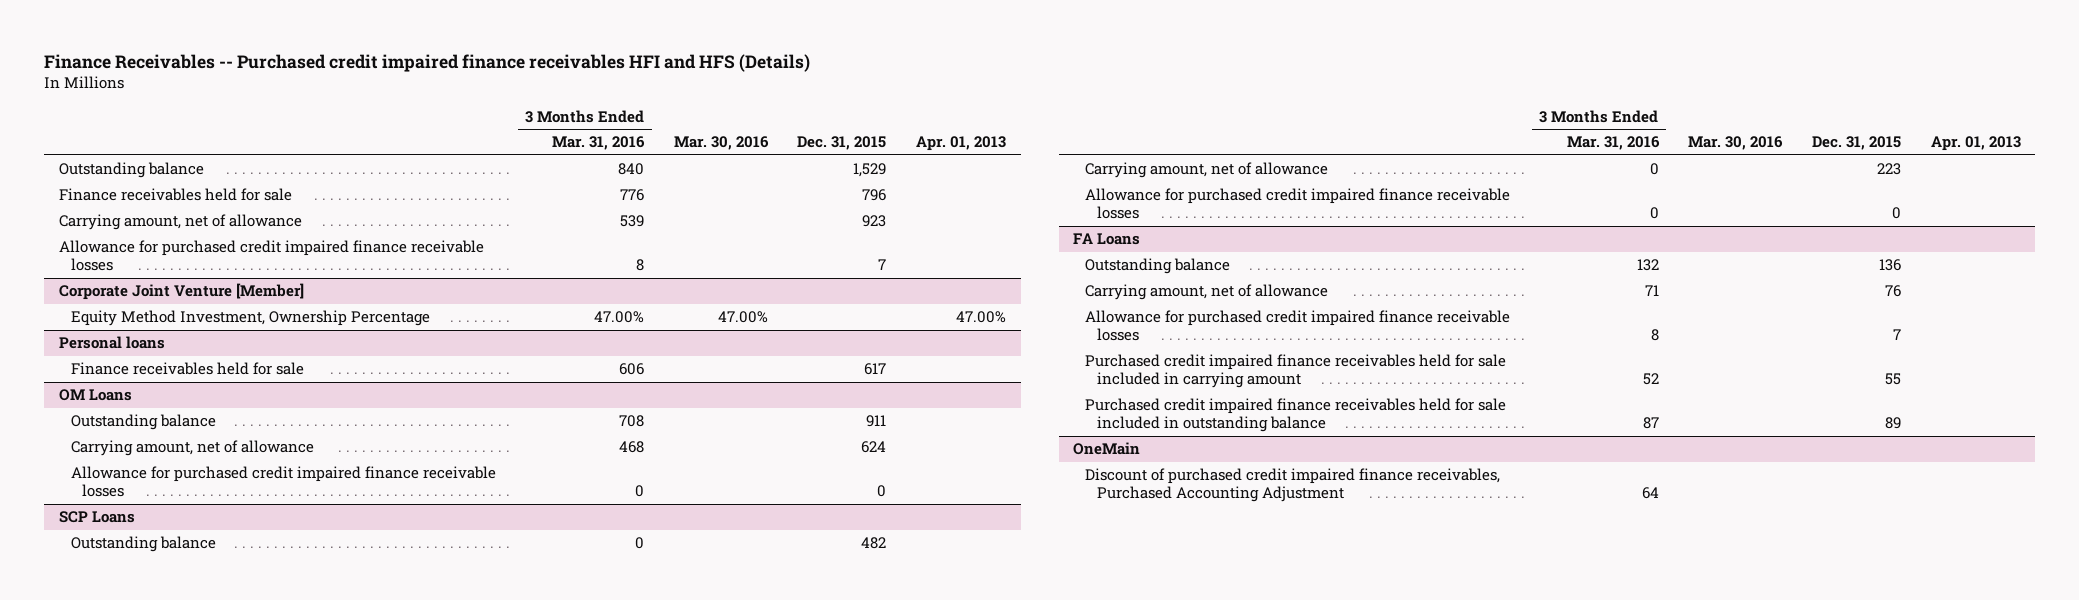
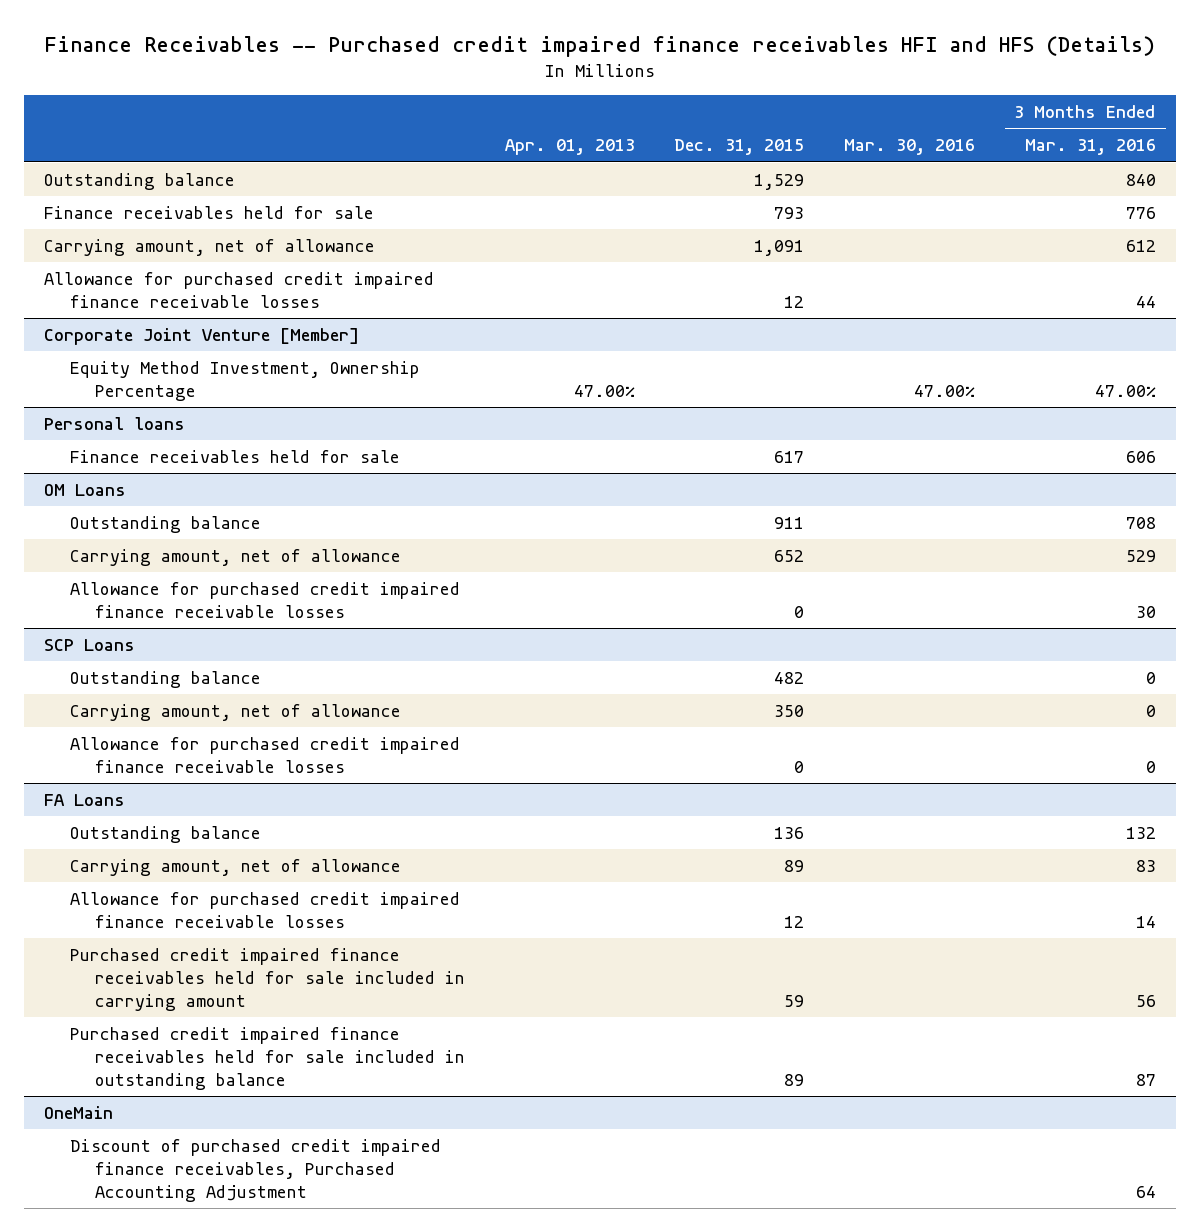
[862,189,887,202] 796 -> [774,206,805,219] 793
[620,215,645,228] 539 -> [1125,239,1156,252] 612
[862,215,887,228] 923 -> [754,239,805,256] 1,091
[636,259,645,272] 8 -> [1135,295,1156,308] 44
[878,259,887,271] 7 -> [784,295,805,308] 12
[619,441,645,454] 468 -> [1125,549,1156,562] 529
[861,441,887,454] 624 -> [774,549,805,562] 652
[635,485,645,498] 0 -> [1135,605,1156,618] 30
[1877,163,1902,176] 223 -> [774,704,805,717] 350
[1644,285,1659,297] 71 -> [1135,859,1156,872] 83
[1885,285,1902,298] 76 -> [784,859,805,872] 89
[1650,329,1659,342] 8 -> [1135,915,1156,928] 14
[1893,329,1902,341] 7 -> [784,915,805,928] 12
[1642,373,1659,386] 52 -> [1135,994,1156,1007] 56
[1885,373,1902,386] 55 -> [784,994,805,1007] 59

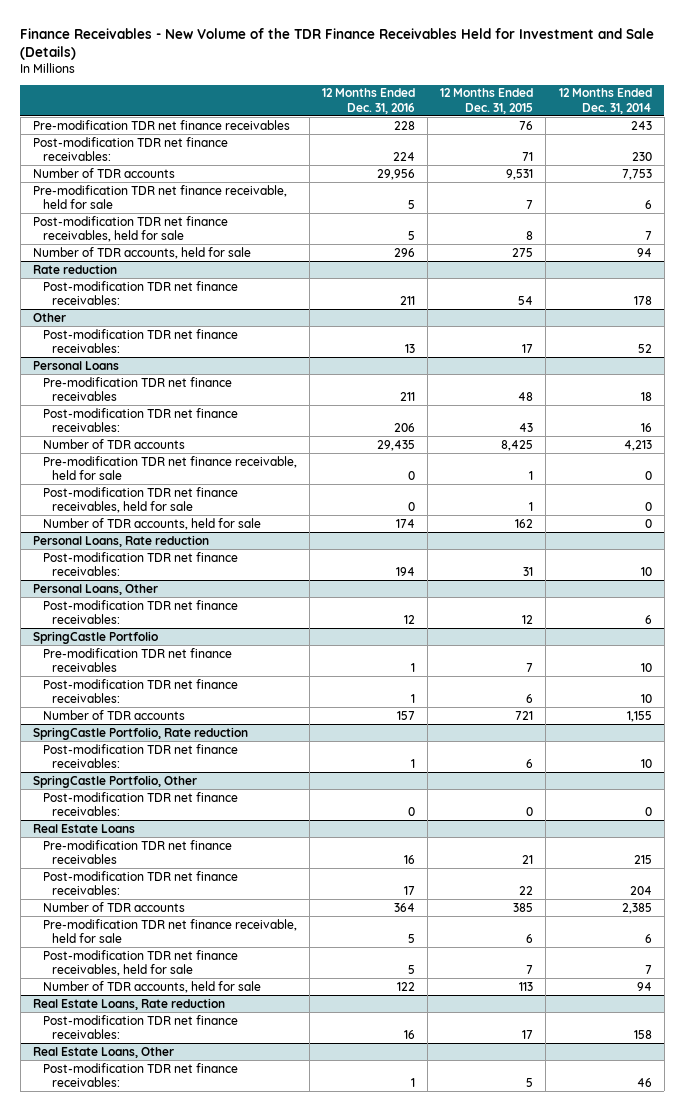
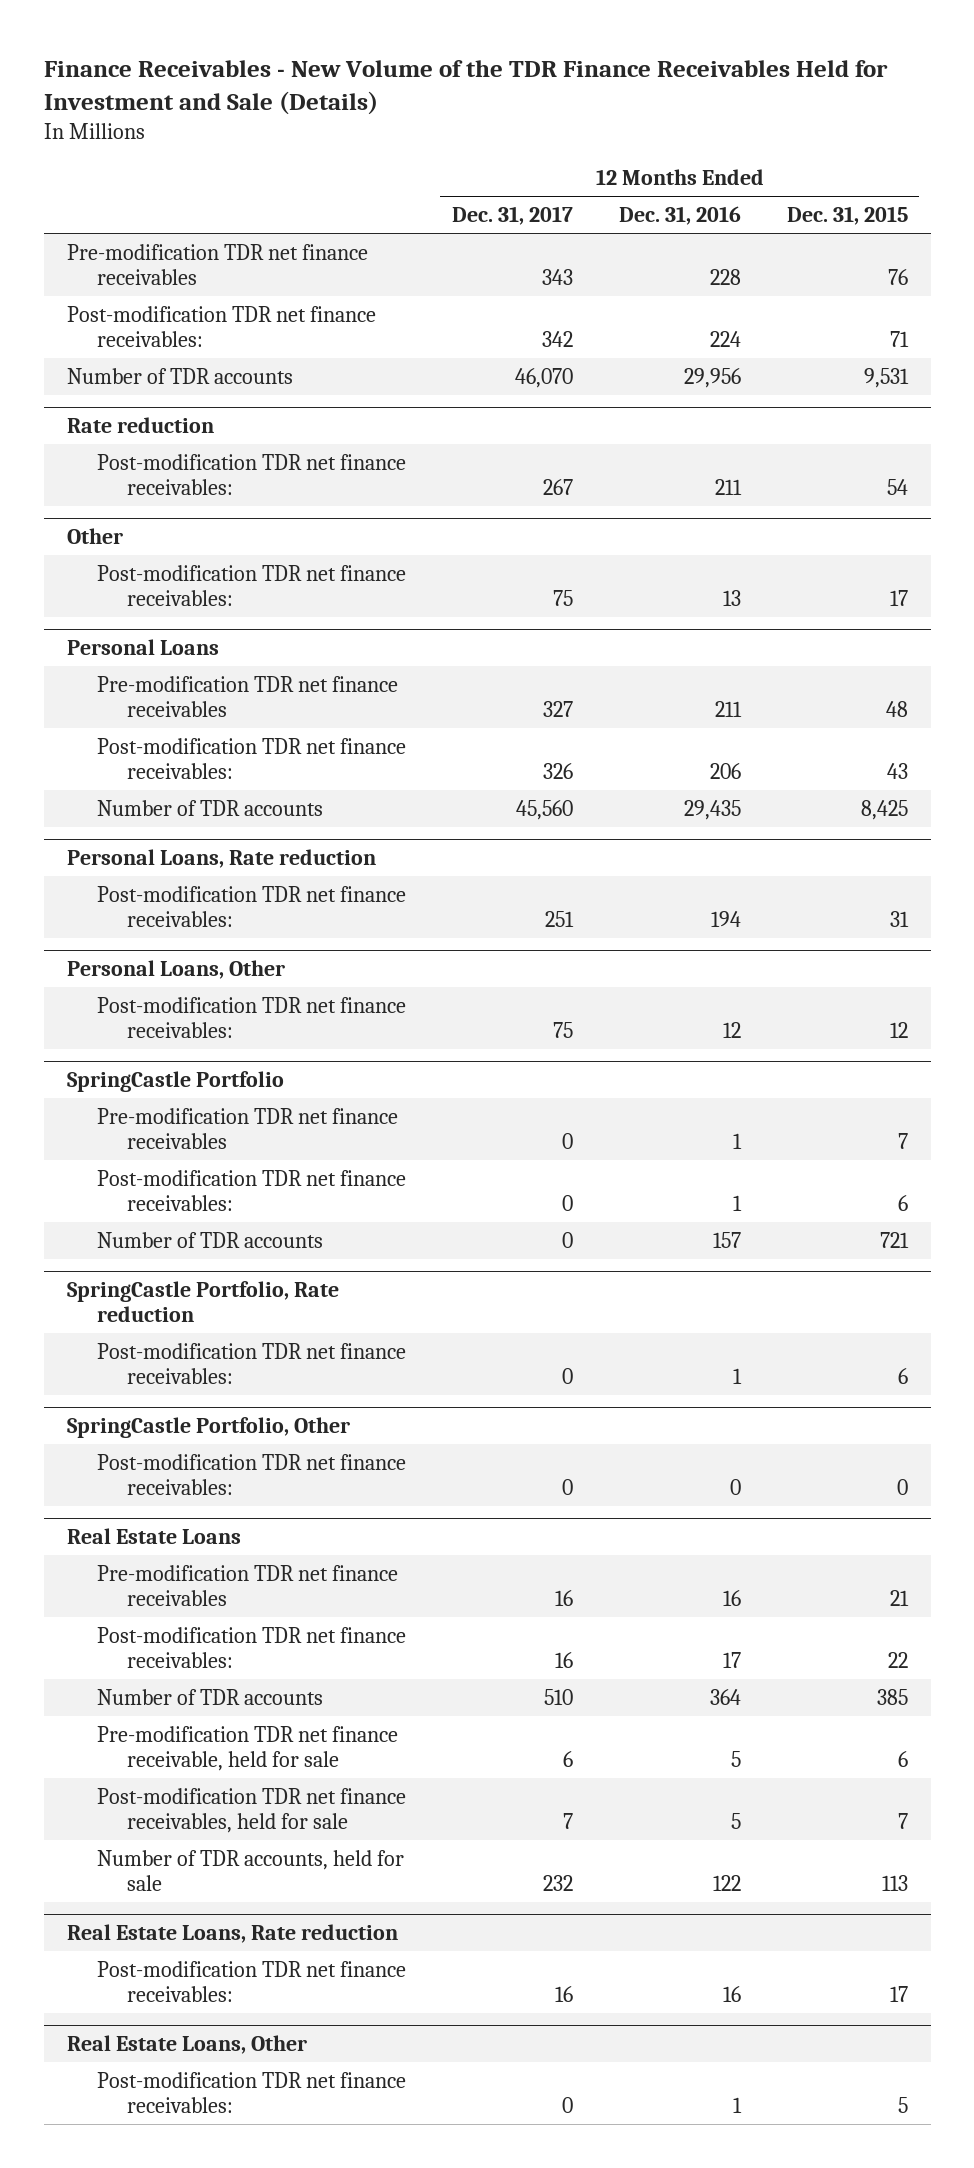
[558,88,652,114] 12 Months Ended Dec. 31, 2014 -> none
none -> [451,206,573,226] Dec. 31, 2017
[32,184,287,210] Pre-modification TDR net finance receivable, held for sale -> none
[32,215,228,243] Post-modification TDR net finance receivables, held for sale -> none
[32,246,251,259] Number of TDR accounts, held for sale -> none
[42,455,297,481] Pre-modification TDR net finance receivable, held for sale -> none
[42,486,238,514] Post-modification TDR net finance receivables, held for sale -> none
[42,517,261,530] Number of TDR accounts, held for sale -> none

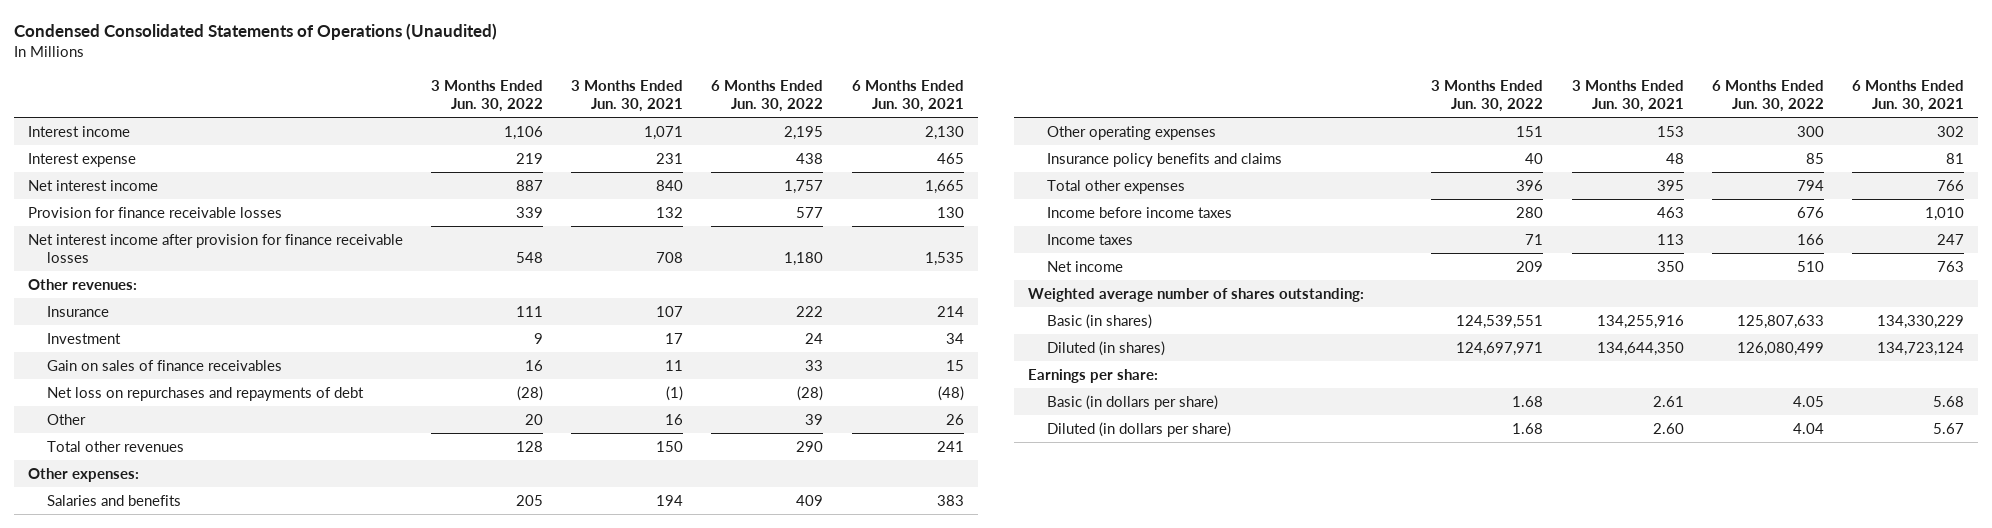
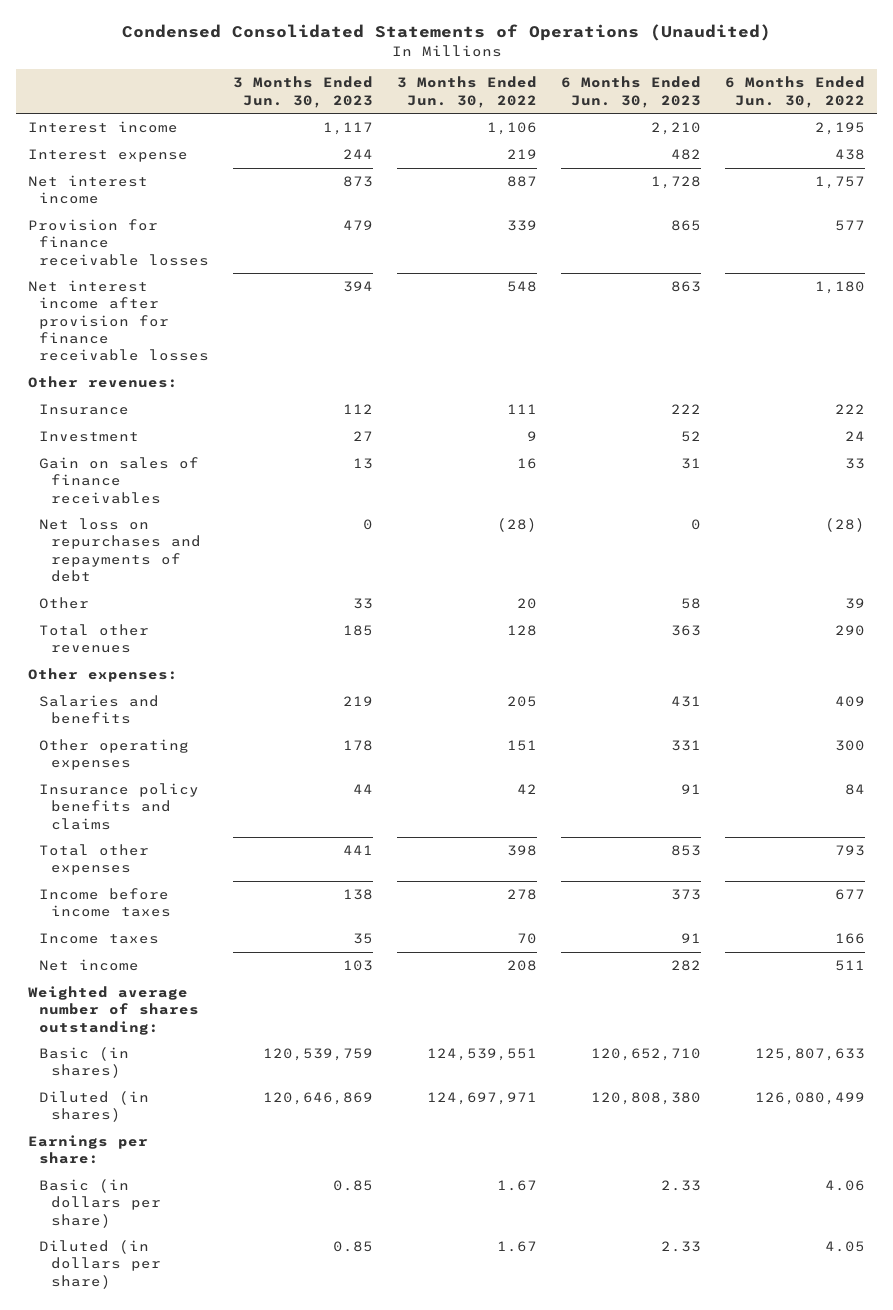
[571,79,684,112] 3 Months Ended Jun. 30, 2021 -> none
[851,79,964,112] 6 Months Ended Jun. 30, 2021 -> none
none -> [233,76,374,108] 3 Months Ended Jun. 30, 2023
none -> [561,76,702,108] 6 Months Ended Jun. 30, 2023
[1525,153,1544,165] 40 -> [517,784,538,795] 42
[1805,153,1824,165] 85 -> [844,784,865,796] 84
[1516,180,1544,192] 396 -> [507,845,538,857] 398
[1796,180,1824,192] 794 -> [834,845,865,857] 793
[1516,207,1544,219] 280 -> [507,889,538,901] 278
[1796,207,1824,219] 676 -> [834,889,865,901] 677
[1525,234,1544,246] 71 -> [517,933,538,945] 70
[1516,261,1544,273] 209 -> [507,960,538,972] 208
[1796,261,1824,273] 510 -> [834,960,865,972] 511
[1512,396,1544,408] 1.68 -> [497,1180,538,1192] 1.67
[1792,396,1824,408] 4.05 -> [824,1180,865,1192] 4.06
[1512,423,1544,435] 1.68 -> [497,1241,538,1253] 1.67
[1792,423,1824,435] 4.04 -> [824,1241,865,1253] 4.05

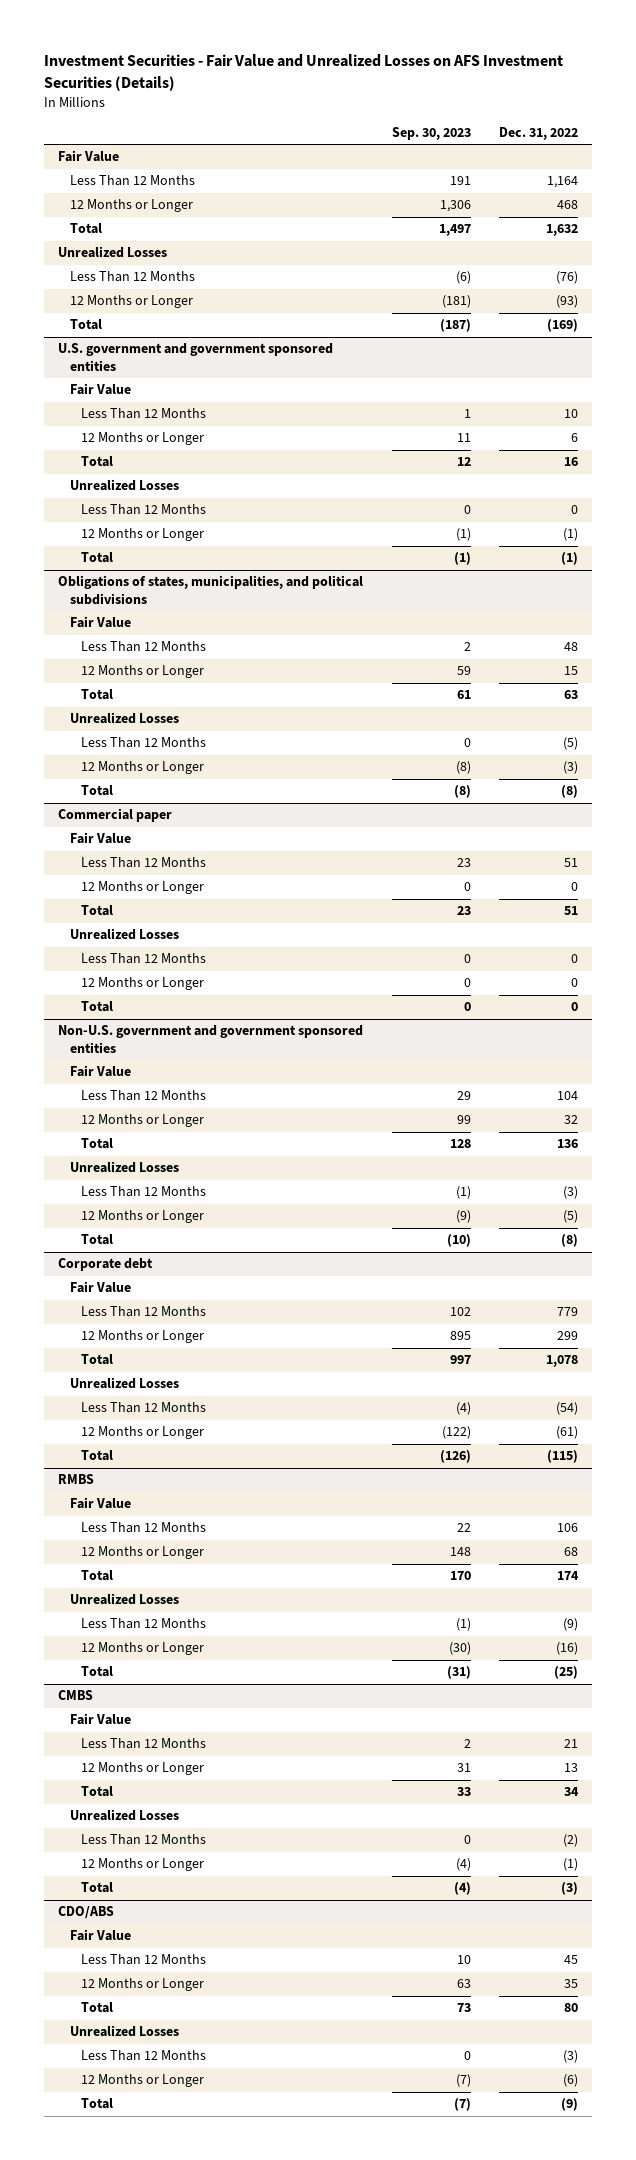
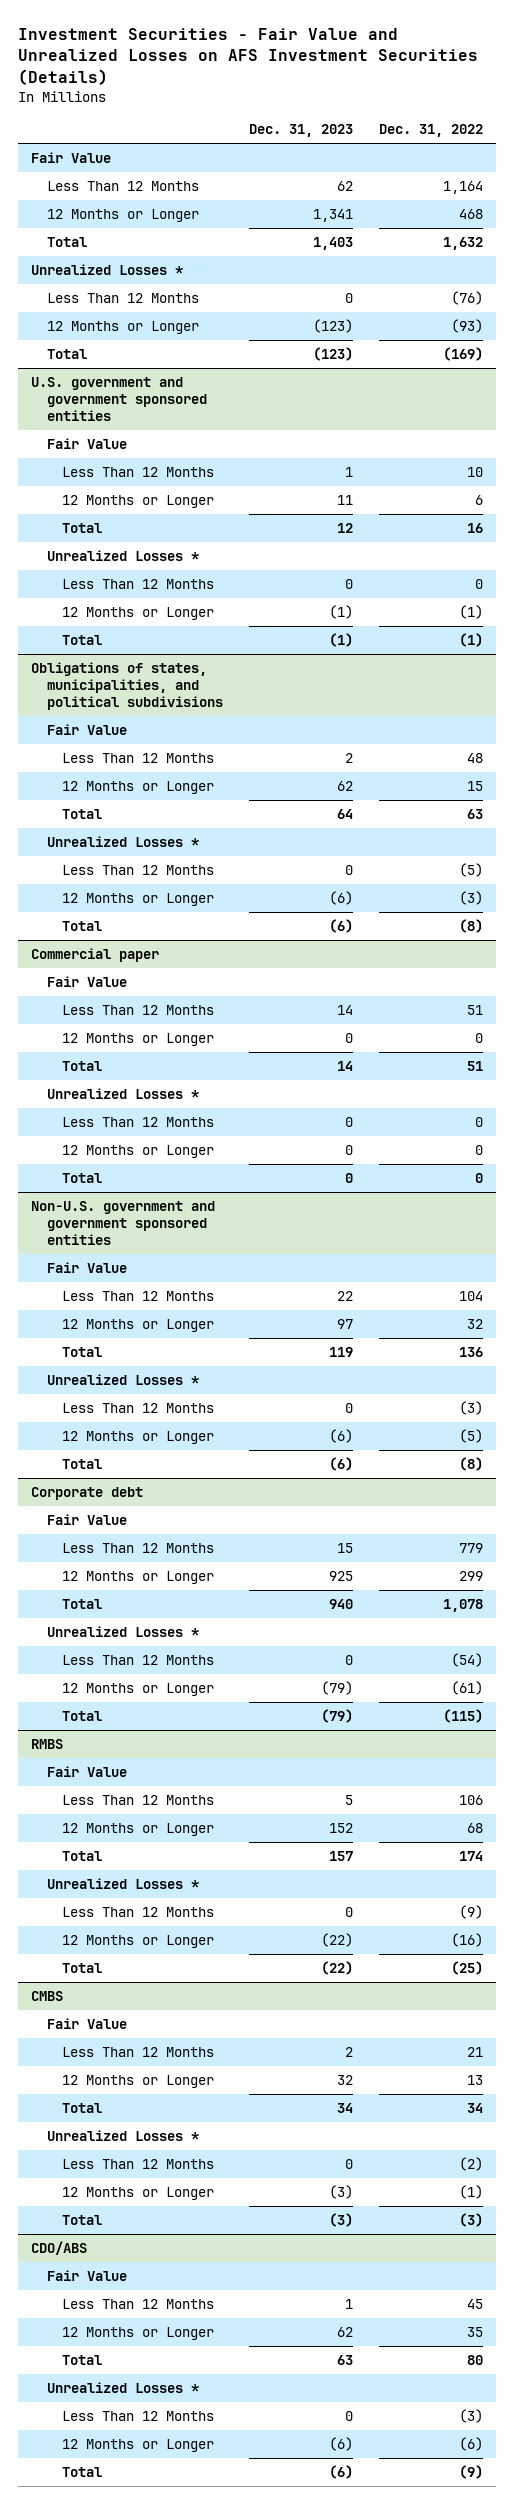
[391,127,471,141] Sep. 30, 2023 -> none
none -> [248,124,353,138] Dec. 31, 2023
[58,246,168,259] Unrealized Losses -> [31,263,184,275] Unrealized Losses *
[69,479,179,492] Unrealized Losses -> [46,549,199,561] Unrealized Losses *
[69,712,179,725] Unrealized Losses -> [46,835,199,847] Unrealized Losses *
[69,928,179,941] Unrealized Losses -> [46,1087,199,1099] Unrealized Losses *
[69,1161,179,1174] Unrealized Losses -> [46,1373,199,1385] Unrealized Losses *
[69,1377,179,1390] Unrealized Losses -> [46,1625,199,1637] Unrealized Losses *
[69,1593,179,1606] Unrealized Losses -> [46,1877,199,1889] Unrealized Losses *
[69,1809,179,1822] Unrealized Losses -> [46,2129,199,2141] Unrealized Losses *
[69,2025,179,2038] Unrealized Losses -> [46,2381,199,2393] Unrealized Losses *

